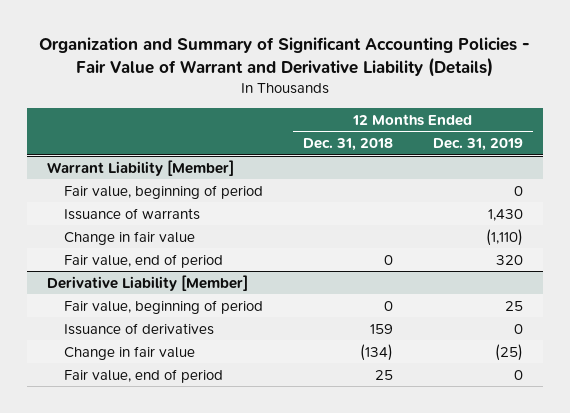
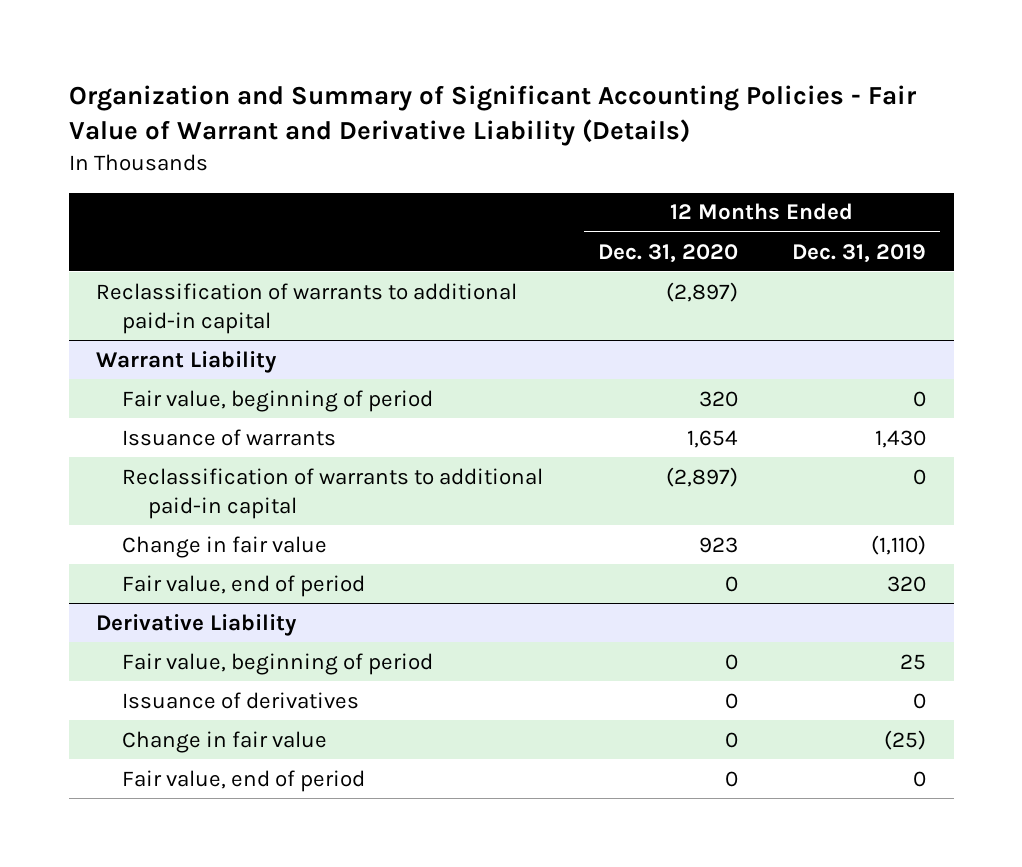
[302,138,393,152] Dec. 31, 2018 -> none
none -> [597,243,738,263] Dec. 31, 2020
none -> [95,282,517,334] Reclassification of warrants to additional paid-in capital
[47,159,235,176] Warrant Liability [Member] -> [95,350,277,373] Warrant Liability
none -> [121,467,543,519] Reclassification of warrants to additional paid-in capital
[47,274,249,291] Derivative Liability [Member] -> [95,613,297,636] Derivative Liability

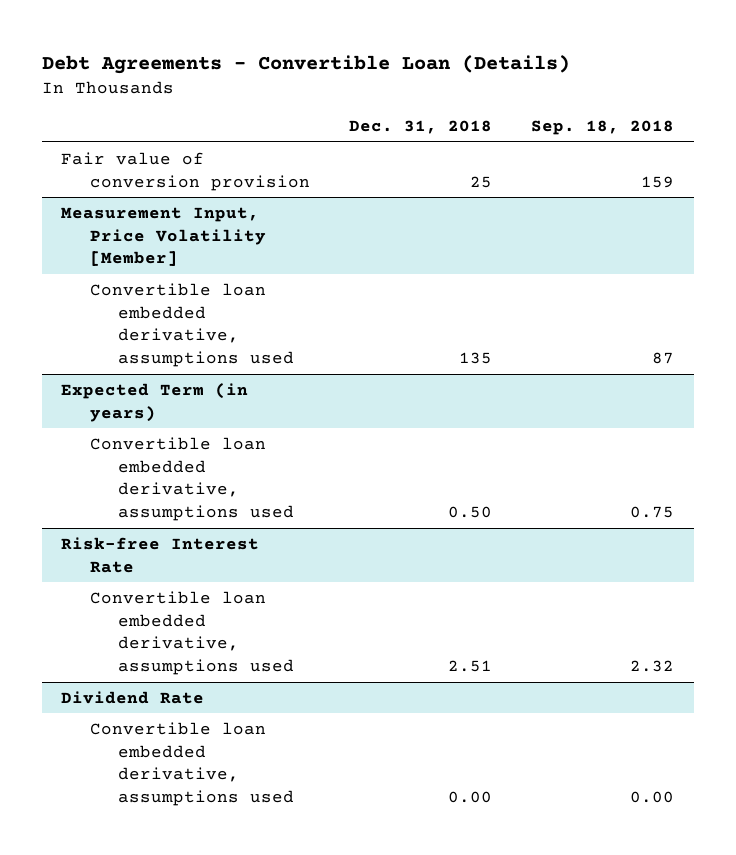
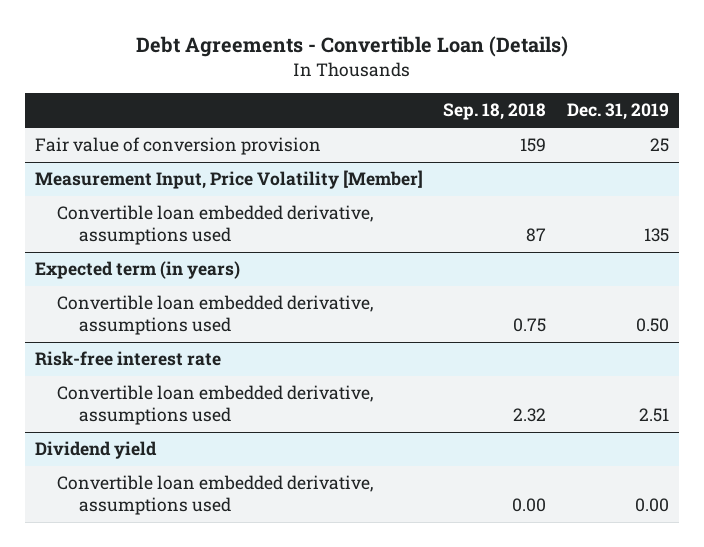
[348,120,492,135] Dec. 31, 2018 -> none
none -> [566,103,669,121] Dec. 31, 2019
[61,382,249,422] Expected Term (in years) -> [35,261,241,280] Expected term (in years)
[61,536,260,573] Risk-free Interest Rate -> [35,351,222,367] Risk-free interest rate
[61,690,205,704] Dividend Rate -> [35,441,158,460] Dividend yield

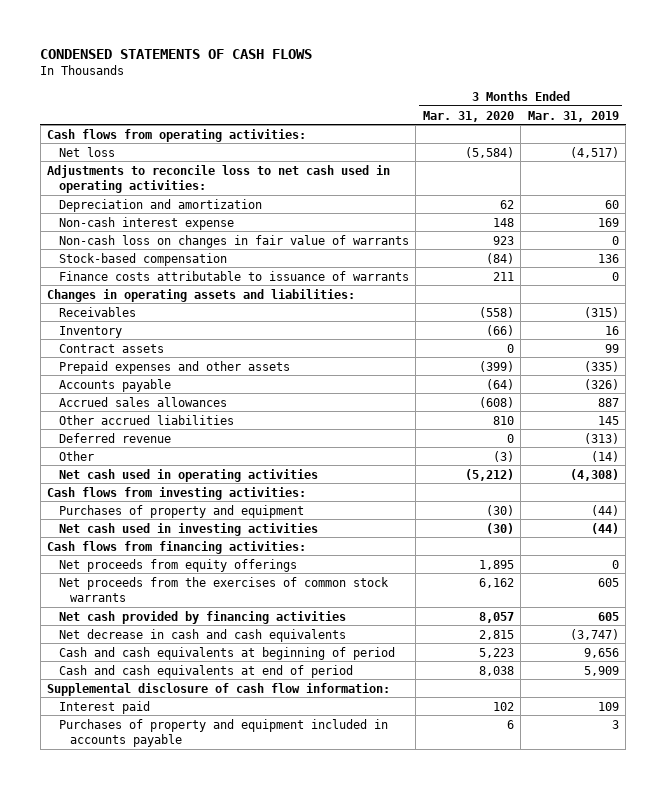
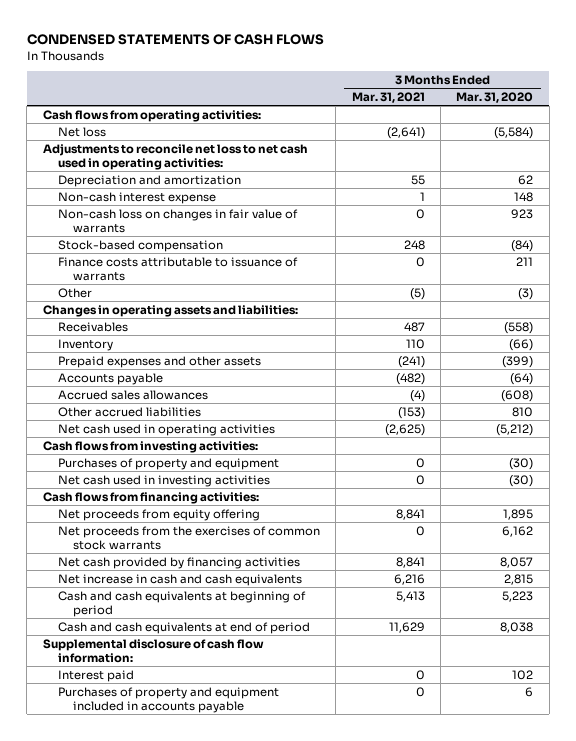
[527,110,619,122] Mar. 31, 2019 -> none
none -> [351,92,425,104] Mar. 31, 2021
[47,164,391,194] Adjustments to reconcile loss to net cash used in operating activities: -> [42,143,308,171] Adjustments to reconcile net loss to net cash used in operating activities:
[58,450,94,461] Other -> [57,287,92,298] Other
[58,343,164,353] Contract assets -> none
[58,432,171,443] Deferred revenue -> none
[58,558,297,572] Net proceeds from equity offerings -> [57,508,260,521] Net proceeds from equity offering
[58,628,346,642] Net decrease in cash and cash equivalents -> [57,573,302,586] Net increase in cash and cash equivalents

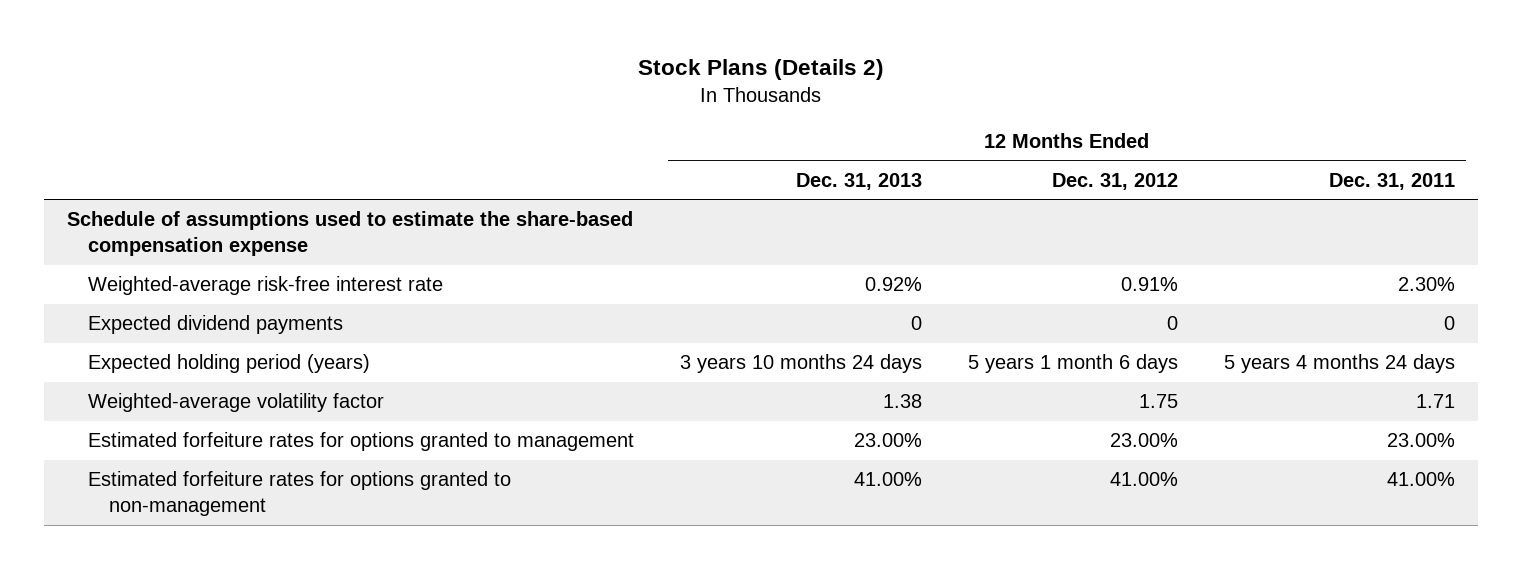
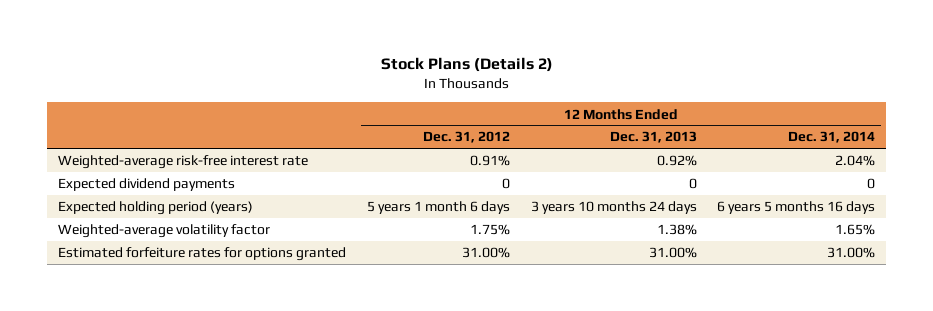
[1328,172,1455,190] Dec. 31, 2011 -> none
none -> [788,131,876,144] Dec. 31, 2014
[67,211,634,256] Schedule of assumptions used to estimate the share-based compensation expense -> none
[87,471,511,516] Estimated forfeiture rates for options granted to non-management -> none
[882,394,922,409] 1.38 -> [656,224,697,236] 1.38%
[1138,394,1178,409] 1.75 -> [469,224,510,236] 1.75%
[87,432,634,452] Estimated forfeiture rates for options granted to management -> [57,247,346,262] Estimated forfeiture rates for options granted
[853,433,922,448] 23.00% -> [648,247,697,259] 31.00%
[1109,433,1178,448] 23.00% -> [461,247,510,259] 31.00%

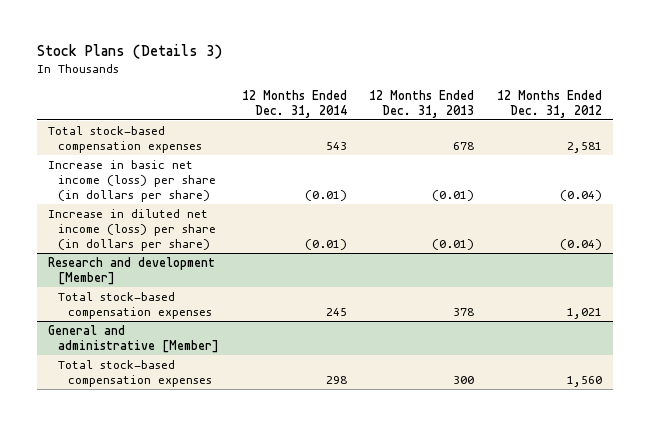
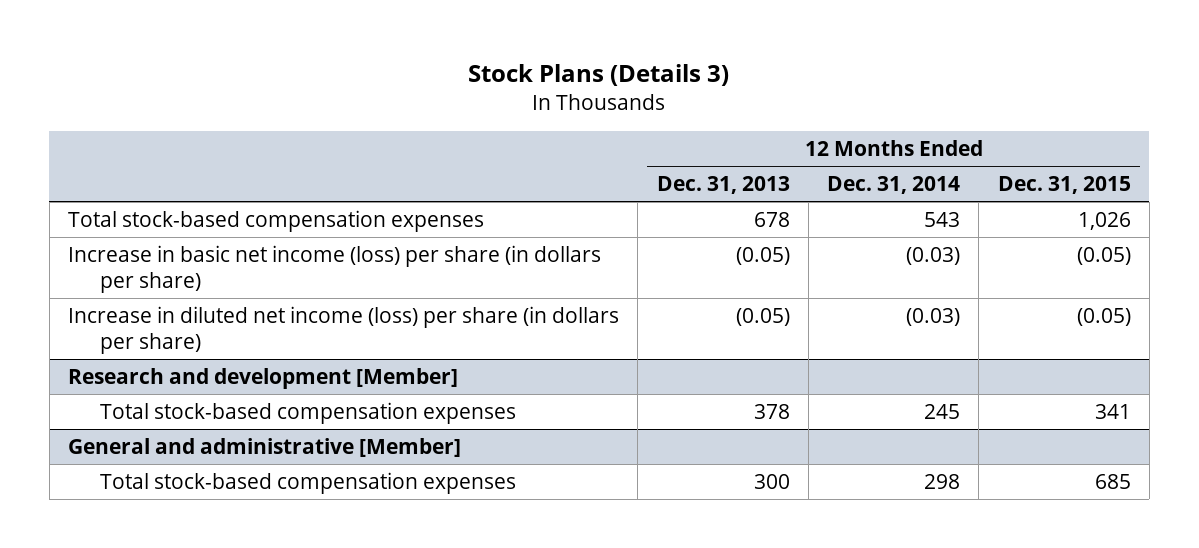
[496,89,602,118] 12 Months Ended Dec. 31, 2012 -> none
none -> [997,176,1131,195] Dec. 31, 2015
[304,189,347,201] (0.01) -> [906,246,961,265] (0.03)
[432,189,475,201] (0.01) -> [735,246,790,265] (0.05)
[304,238,347,250] (0.01) -> [906,307,961,326] (0.03)
[432,238,475,250] (0.01) -> [735,307,790,326] (0.05)

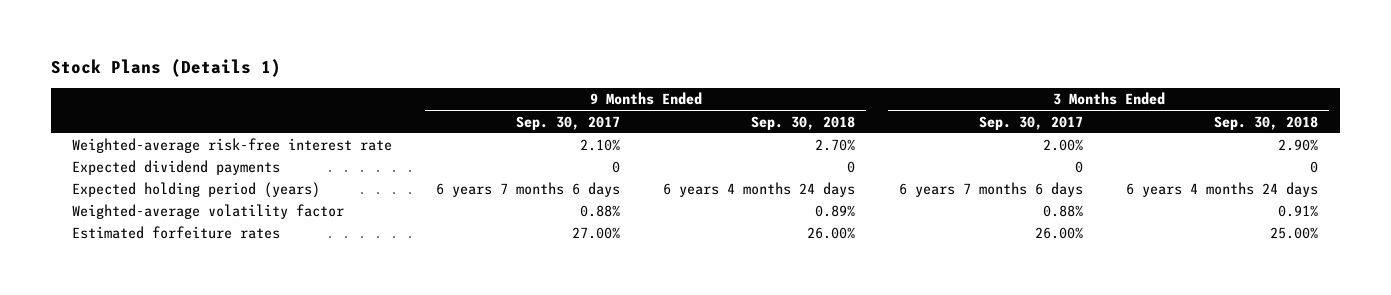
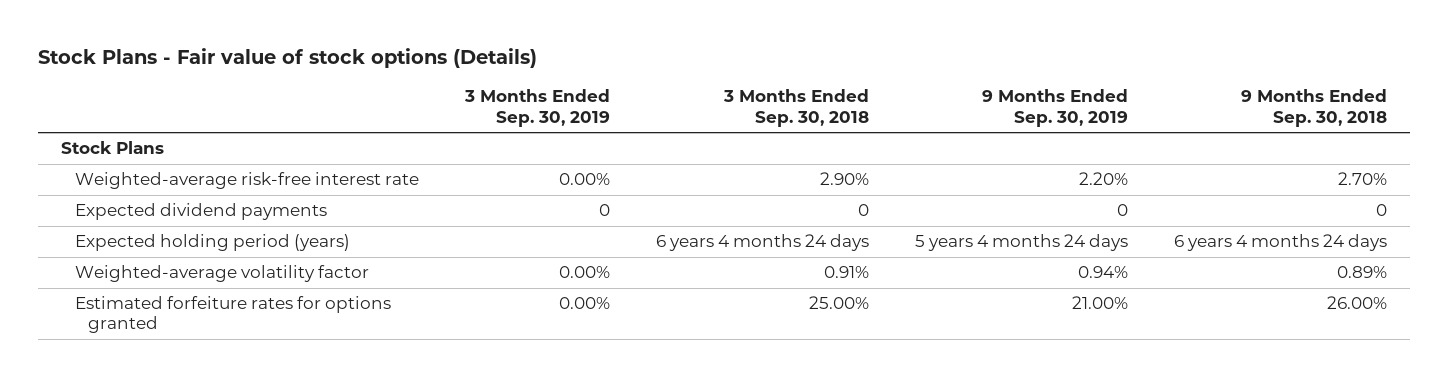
[50,59,281,78] Stock Plans (Details 1) -> [38,48,538,69] Stock Plans - Fair value of stock options (Details)
[515,115,620,130] Sep. 30, 2017 -> none
[978,115,1083,130] Sep. 30, 2017 -> none
none -> [463,89,610,127] 3 Months Ended Sep. 30, 2019
none -> [982,89,1129,127] 9 Months Ended Sep. 30, 2019
none -> [61,141,165,155] Stock Plans
[72,226,281,240] Estimated forfeiture rates -> [74,296,391,334] Estimated forfeiture rates for options granted

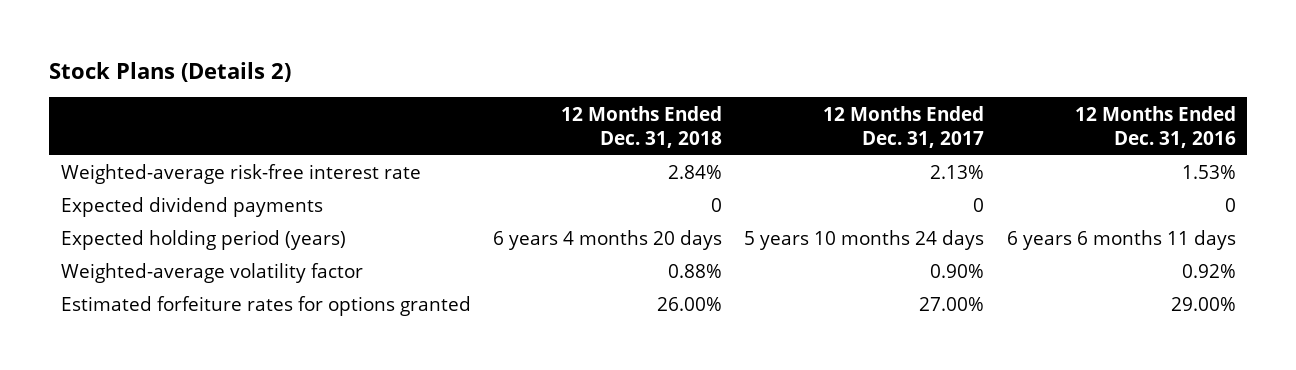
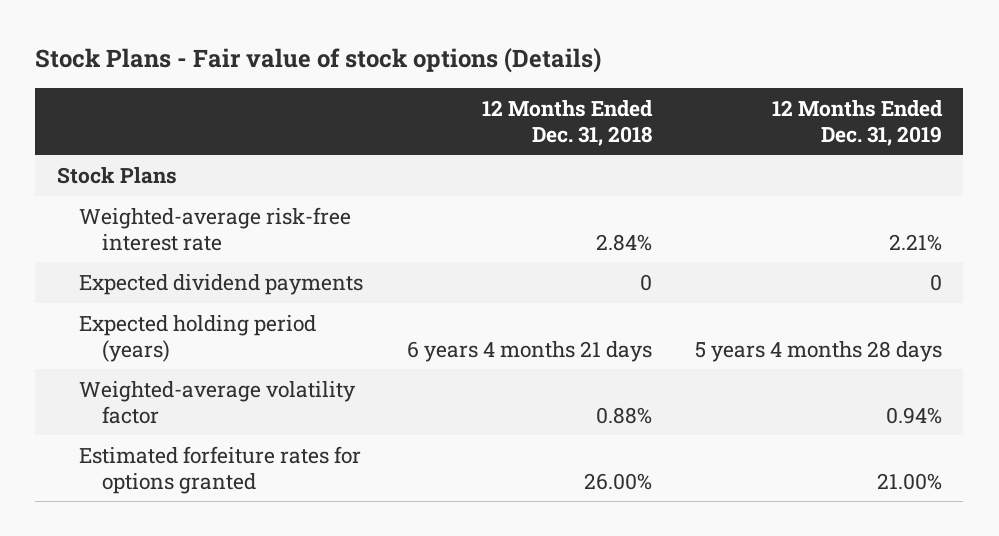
[49,61,292,82] Stock Plans (Details 2) -> [35,48,602,74] Stock Plans - Fair value of stock options (Details)
[823,105,985,148] 12 Months Ended Dec. 31, 2017 -> none
[1074,105,1236,148] 12 Months Ended Dec. 31, 2016 -> none
none -> [771,99,943,146] 12 Months Ended Dec. 31, 2019
none -> [56,166,177,184] Stock Plans
[492,230,722,251] 6 years 4 months 20 days -> [406,340,652,362] 6 years 4 months 21 days

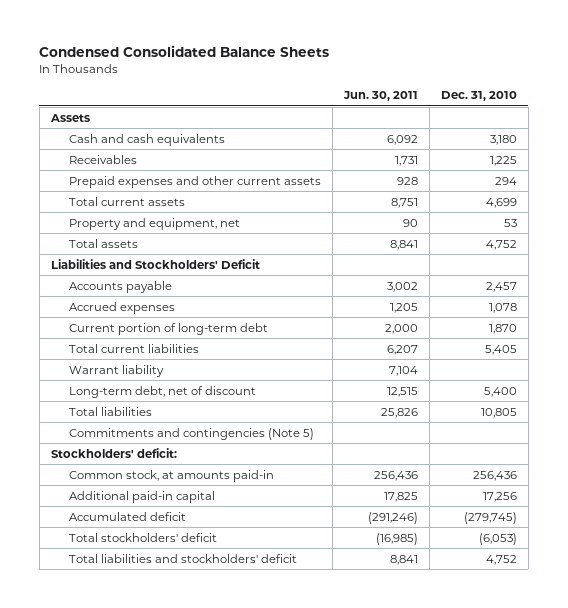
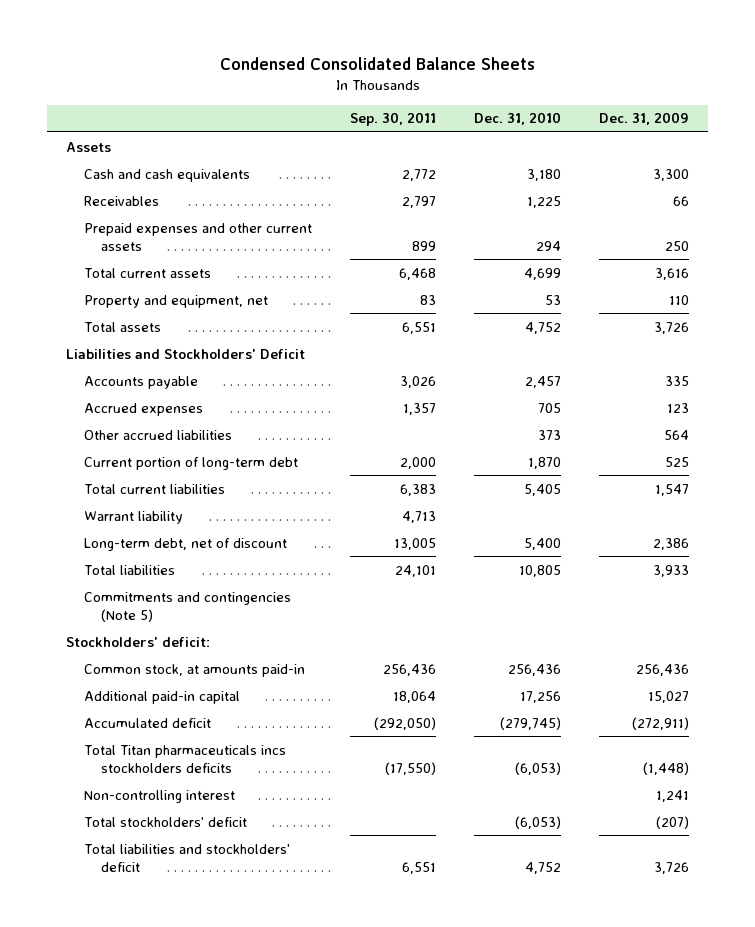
[343,91,419,102] Jun. 30, 2011 -> none
none -> [349,112,436,127] Sep. 30, 2011
none -> [599,112,690,126] Dec. 31, 2009
[488,302,517,313] 1,078 -> [538,402,562,413] 705
none -> [83,429,232,440] Other accrued liabilities
none -> [83,744,286,773] Total Titan pharmaceuticals incs stockholders deficits
none -> [83,789,235,803] Non-controlling interest

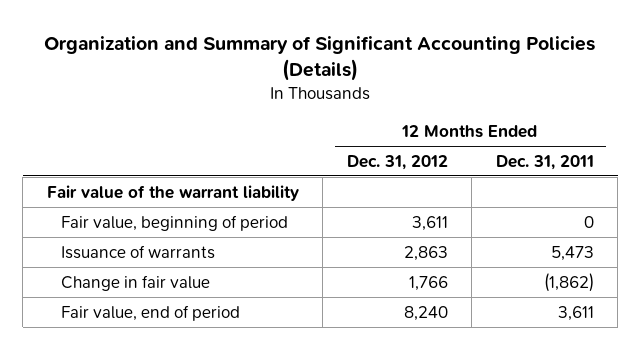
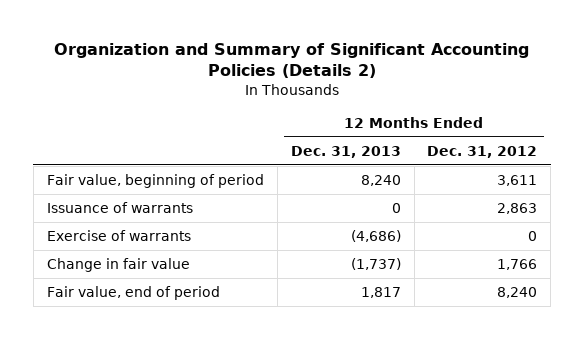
[44,35,596,82] Organization and Summary of Significant Accounting Policies (Details) -> [54,42,530,79] Organization and Summary of Significant Accounting Policies (Details 2)
[495,154,594,170] Dec. 31, 2011 -> none
none -> [290,146,401,159] Dec. 31, 2013
[46,184,299,201] Fair value of the warrant liability -> none
none -> [46,230,191,242] Exercise of warrants

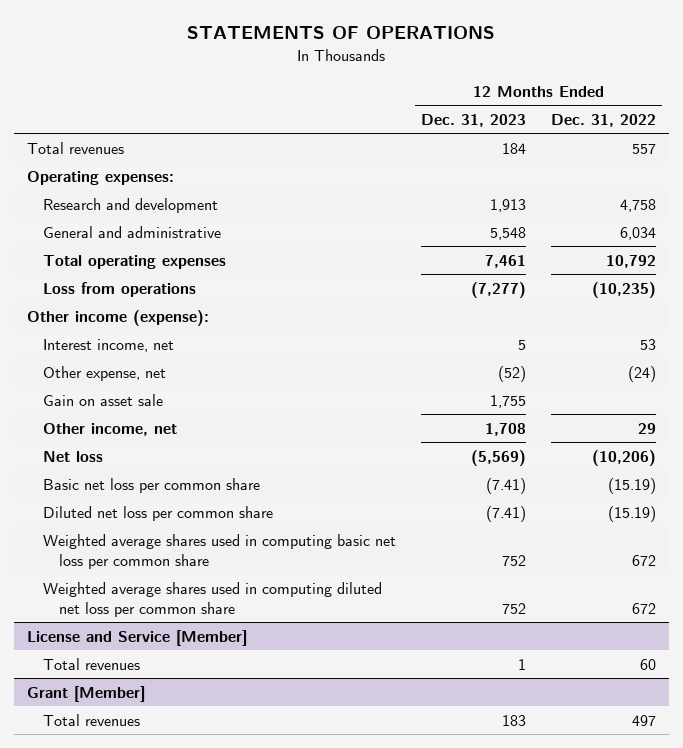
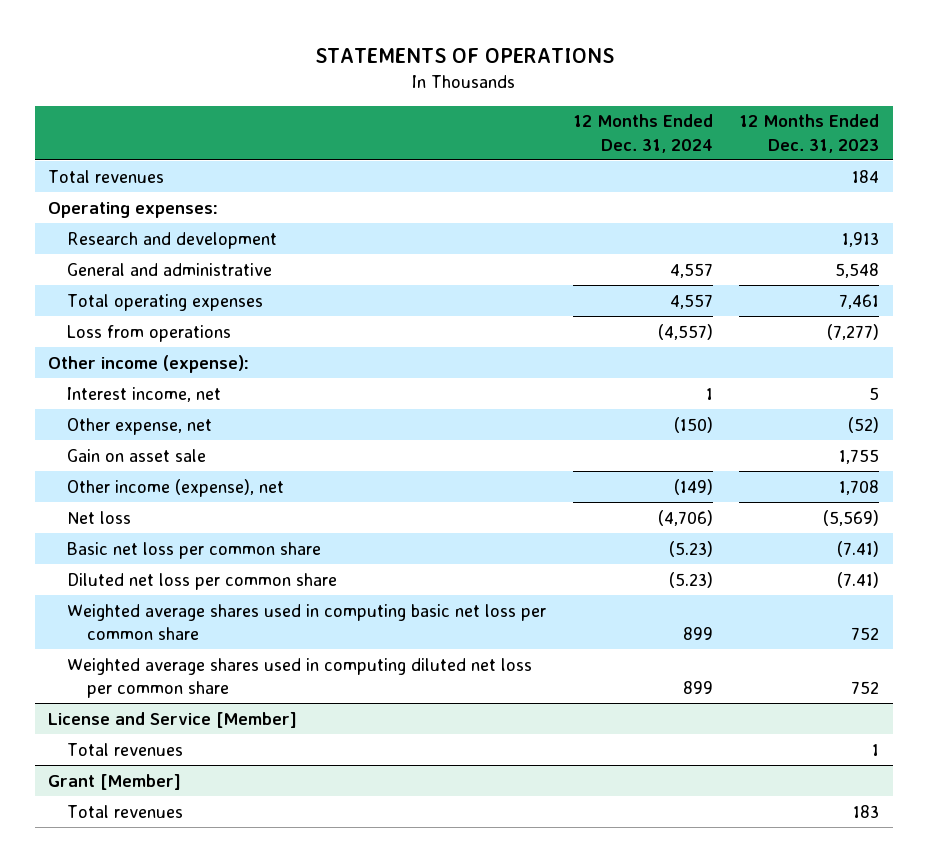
[551,113,657,127] Dec. 31, 2022 -> none
none -> [572,114,713,153] 12 Months Ended Dec. 31, 2024
[42,422,177,436] Other income, net -> [67,478,285,497] Other income (expense), net

